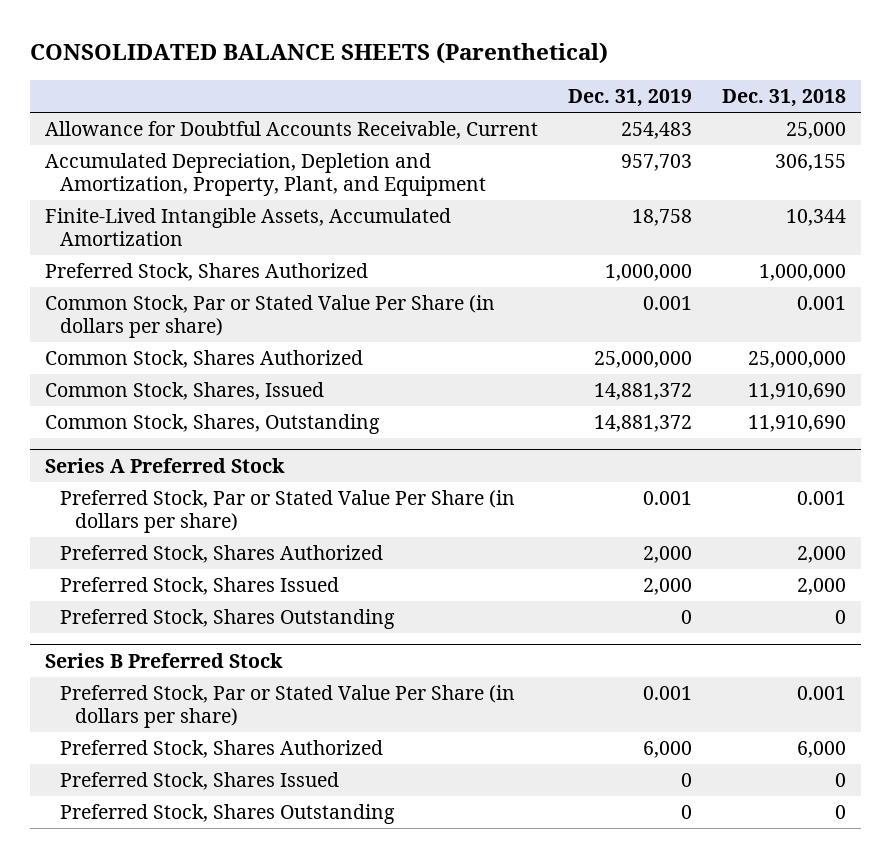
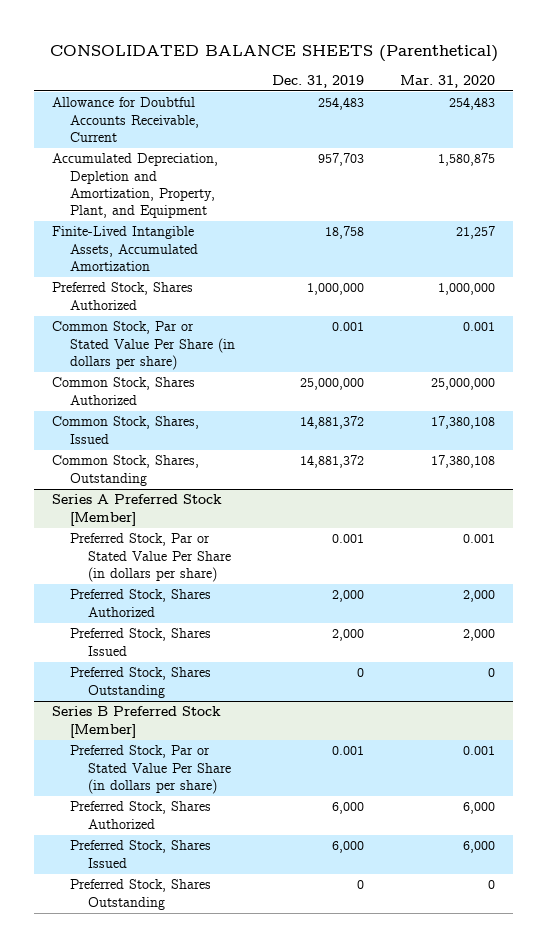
[722,88,847,107] Dec. 31, 2018 -> none
none -> [400,74,496,88] Mar. 31, 2020
[44,457,285,473] Series A Preferred Stock -> [52,494,223,526] Series A Preferred Stock [Member]
[44,652,283,668] Series B Preferred Stock -> [52,706,222,738] Series B Preferred Stock [Member]
[680,773,692,788] 0 -> [331,841,364,854] 6,000

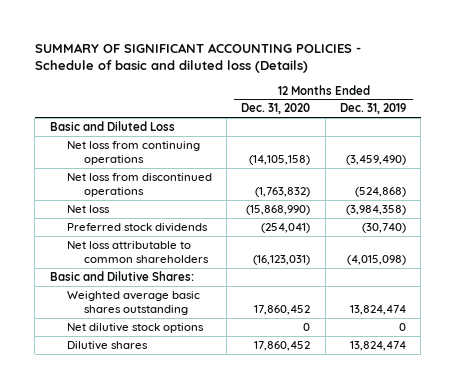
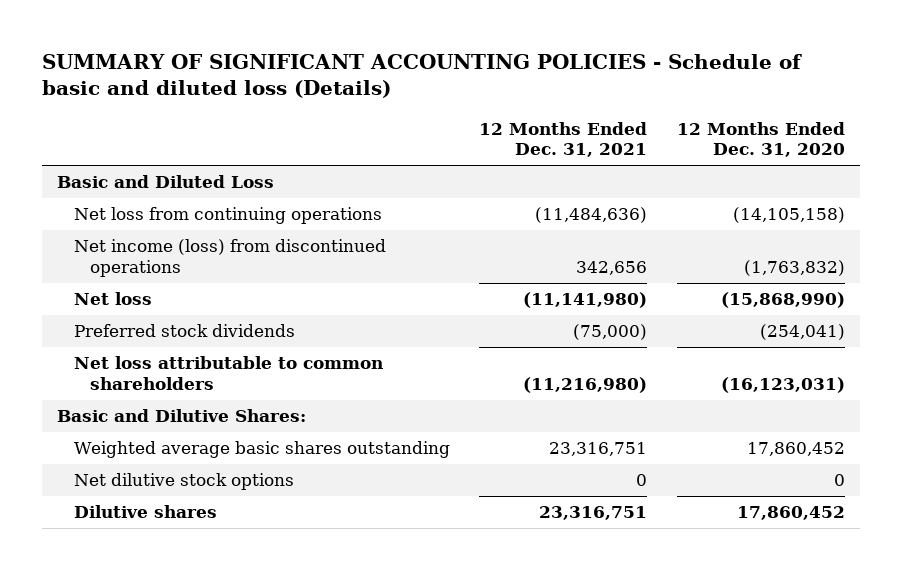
[339,103,406,115] Dec. 31, 2019 -> none
none -> [479,121,648,158] 12 Months Ended Dec. 31, 2021
[66,172,212,198] Net loss from discontinued operations -> [73,239,386,278] Net income (loss) from discontinued operations

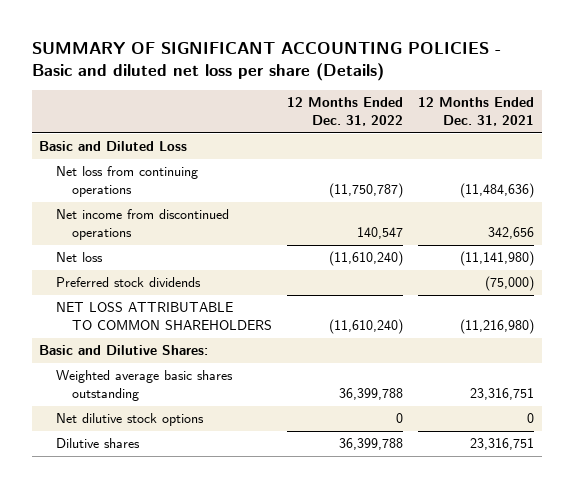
[42,53,803,99] SUMMARY OF SIGNIFICANT ACCOUNTING POLICIES - Schedule of basic and diluted loss (Details) -> [31,41,501,81] SUMMARY OF SIGNIFICANT ACCOUNTING POLICIES - Basic and diluted net loss per share (Details)
[677,121,846,158] 12 Months Ended Dec. 31, 2020 -> none
none -> [286,97,403,127] 12 Months Ended Dec. 31, 2022
[73,239,386,278] Net income (loss) from discontinued operations -> [55,209,229,241] Net income from discontinued operations
[73,356,383,391] Net loss attributable to common shareholders -> [55,302,272,331] NET LOSS ATTRIBUTABLE TO COMMON SHAREHOLDERS

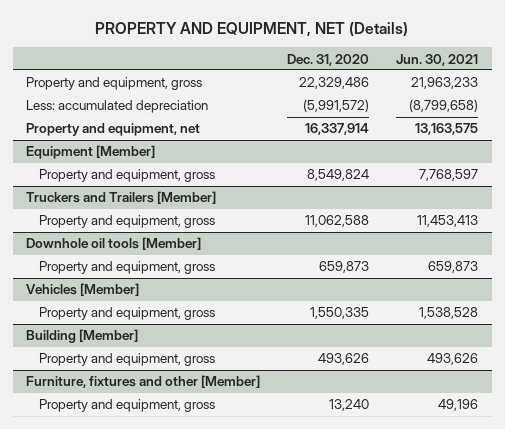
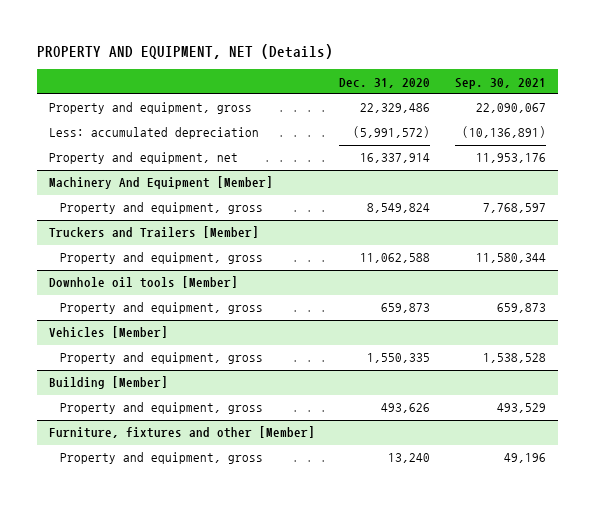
[396,53,479,66] Jun. 30, 2021 -> none
none -> [454,77,546,89] Sep. 30, 2021
[26,145,156,160] Equipment [Member] -> [49,176,274,190] Machinery And Equipment [Member]

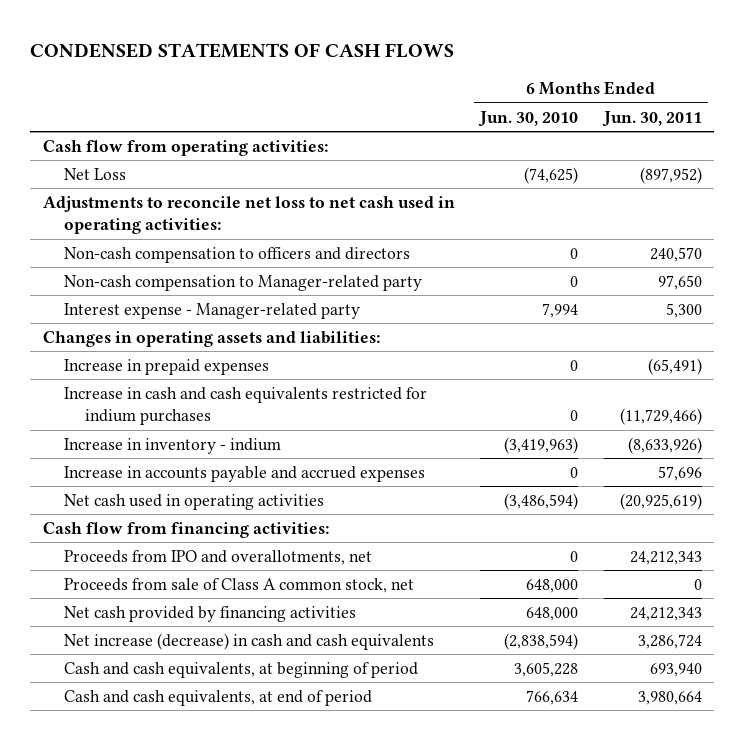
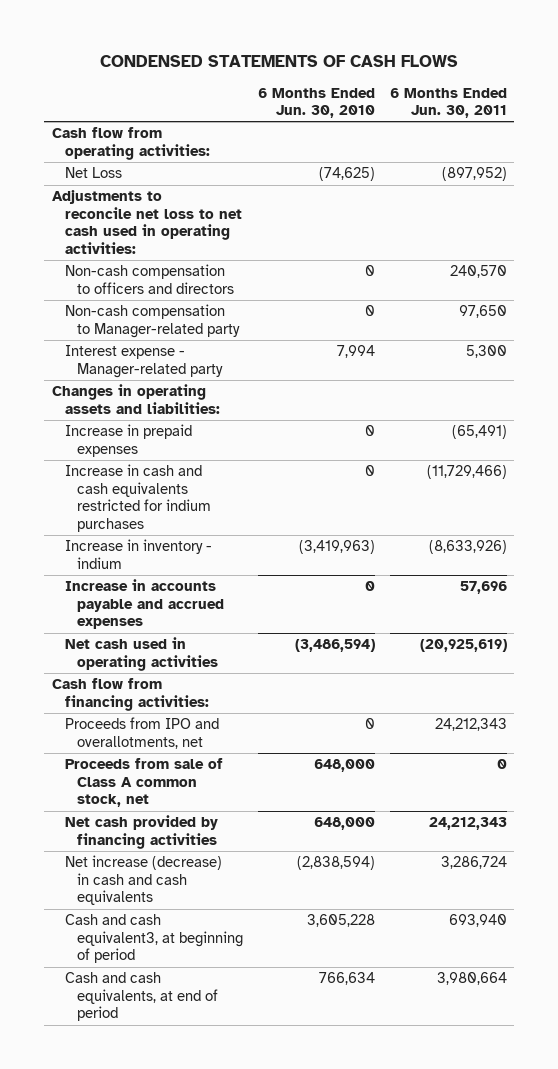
[63,661,418,678] Cash and cash equivalents, at beginning of period -> [64,914,244,964] Cash and cash equivalent3, at beginning of period

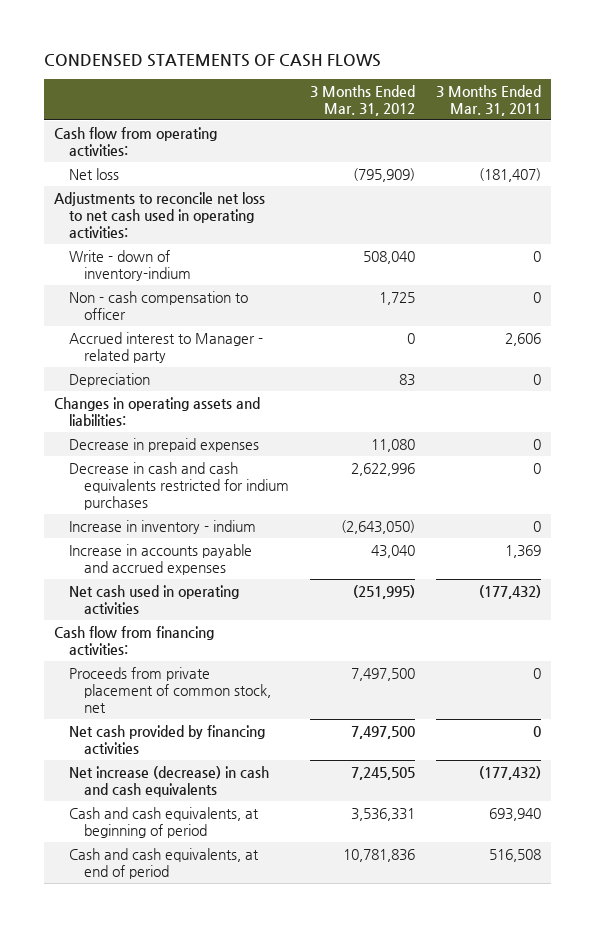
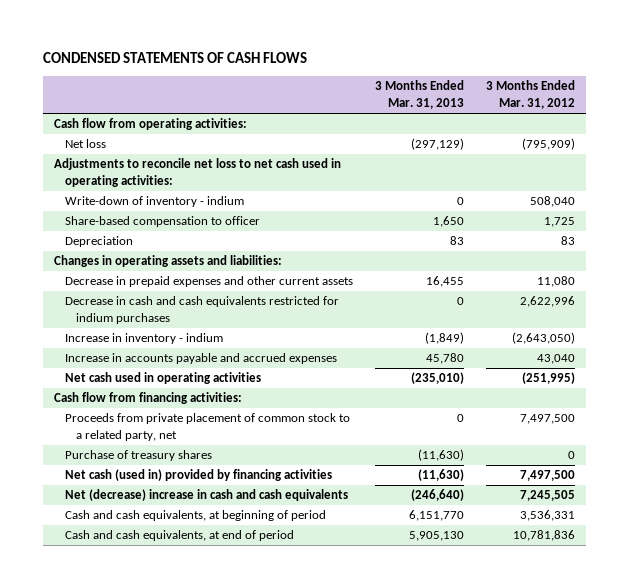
[435,84,541,116] 3 Months Ended Mar. 31, 2011 -> none
none -> [374,80,464,110] 3 Months Ended Mar. 31, 2013
[69,331,264,363] Accrued interest to Manager - related party -> none
[69,249,192,281] Write - down of inventory-indium -> [64,196,244,208] Write-down of inventory - indium
[69,290,249,320] Non - cash compensation to officer -> [64,216,260,228] Share-based compensation to officer
[69,437,260,452] Decrease in prepaid expenses -> [64,276,353,288] Decrease in prepaid expenses and other current assets
[69,666,272,713] Proceeds from private placement of common stock, net -> [64,413,350,442] Proceeds from private placement of common stock to a related party, net
none -> [64,450,212,462] Purchase of treasury shares
[69,724,266,754] Net cash provided by financing activities -> [64,469,332,482] Net cash (used in) provided by financing activities
[69,765,270,797] Net increase (decrease) in cash and cash equivalents -> [64,489,348,502] Net (decrease) increase in cash and cash equivalents

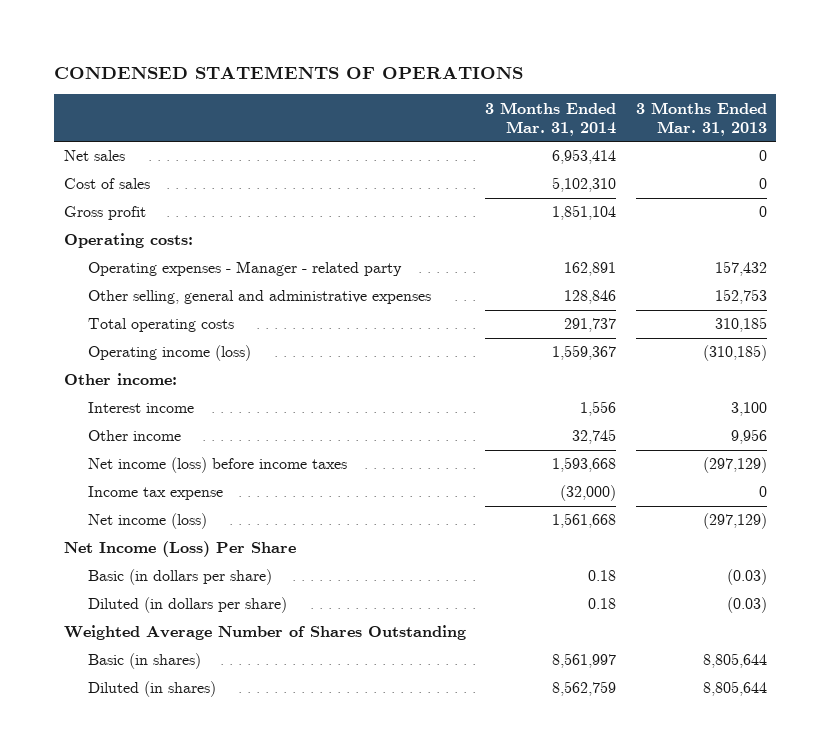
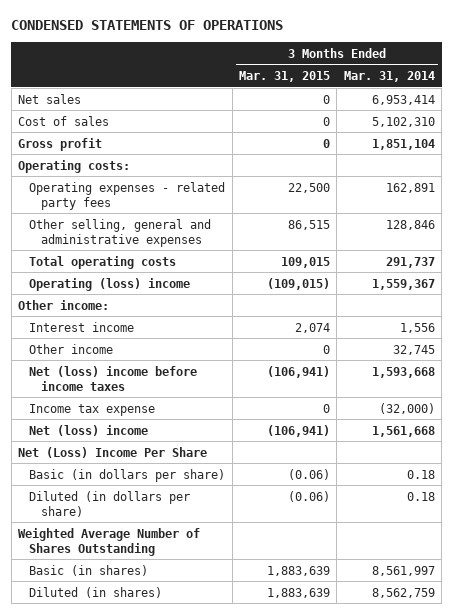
[635,101,767,136] 3 Months Ended Mar. 31, 2013 -> none
none -> [239,70,331,82] Mar. 31, 2015
[87,261,402,277] Operating expenses - Manager - related party -> [29,181,226,210] Operating expenses - related party fees
[87,345,251,362] Operating income (loss) -> [29,277,191,291] Operating (loss) income
[87,457,347,474] Net income (loss) before income taxes -> [29,365,198,391] Net (loss) income before income taxes
[87,513,207,530] Net income (loss) -> [29,424,149,436] Net (loss) income
[63,541,296,558] Net Income (Loss) Per Share -> [17,446,207,458] Net (Loss) Income Per Share

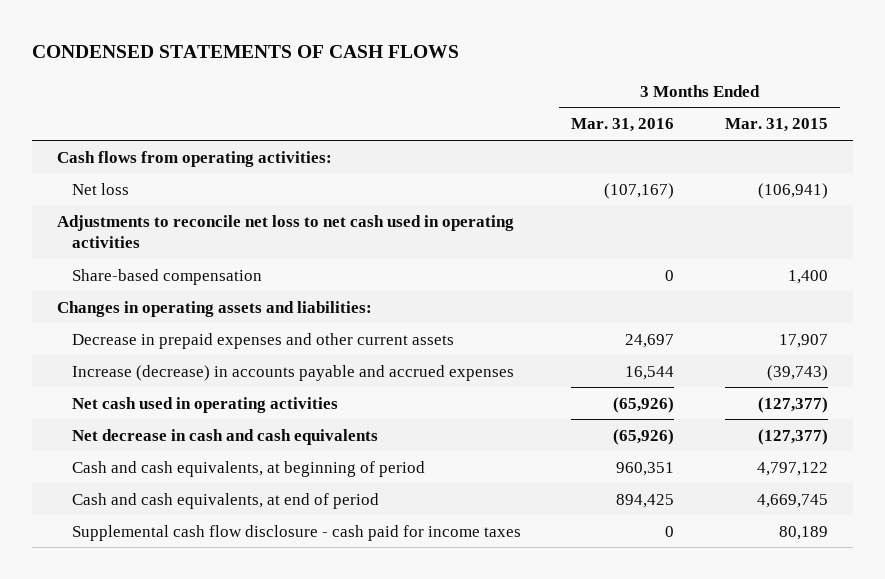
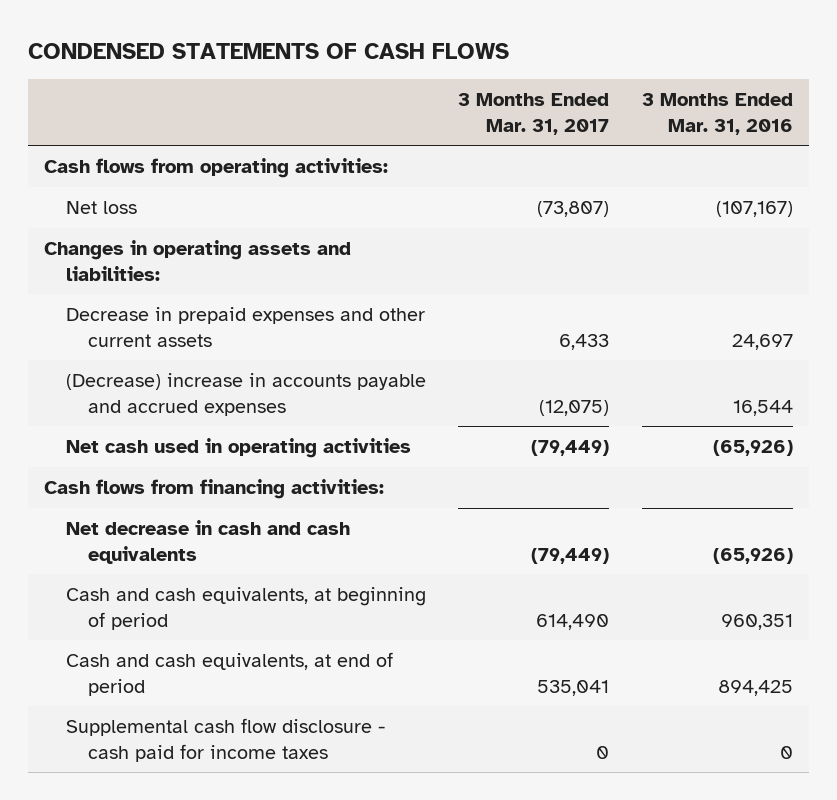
[724,118,828,133] Mar. 31, 2015 -> none
none -> [458,92,610,135] 3 Months Ended Mar. 31, 2017
[57,214,515,249] Adjustments to reconcile net loss to net cash used in operating activities -> none
[71,268,262,285] Share-based compensation -> none
[71,364,514,381] Increase (decrease) in accounts payable and accrued expenses -> [66,373,427,416] (Decrease) increase in accounts payable and accrued expenses
none -> [44,479,385,500] Cash flows from financing activities:

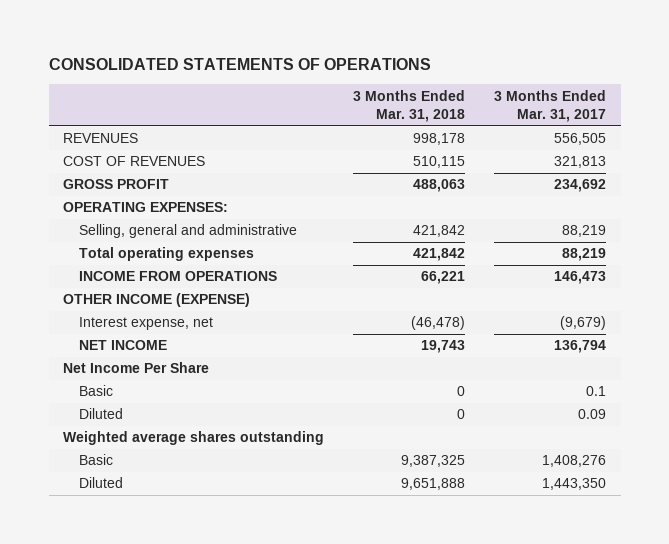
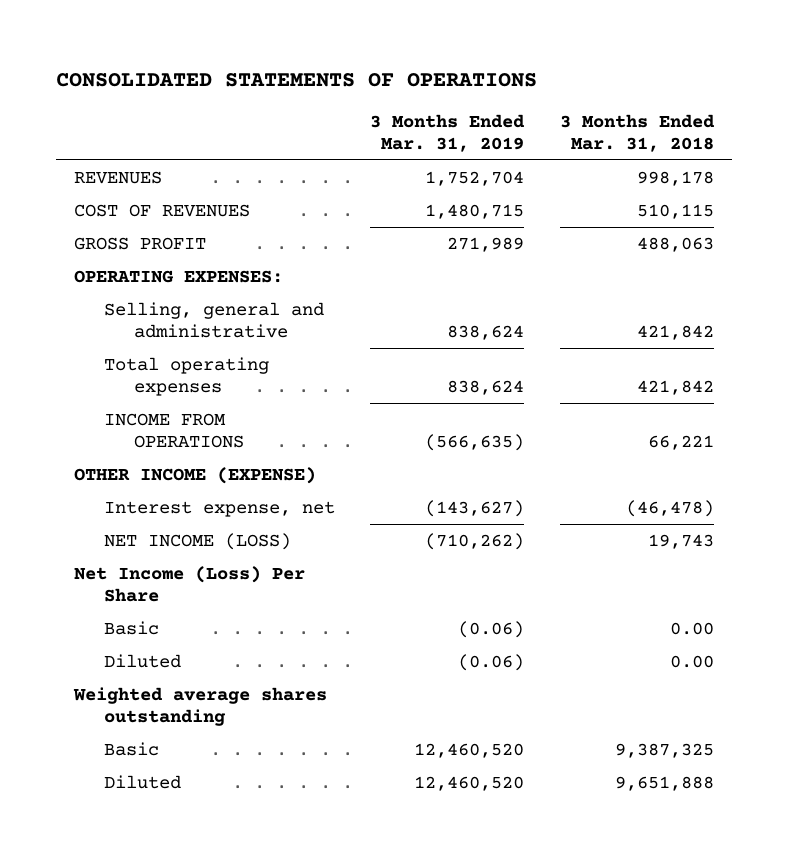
[494,89,607,122] 3 Months Ended Mar. 31, 2017 -> none
none -> [370,113,526,152] 3 Months Ended Mar. 31, 2019
[79,340,168,351] NET INCOME -> [103,533,291,551] NET INCOME (LOSS)
[63,362,210,374] Net Income Per Share -> [73,566,305,603] Net Income (Loss) Per Share
[457,386,466,397] 0 -> [670,622,715,636] 0.00
[457,409,466,420] 0 -> [670,655,715,669] 0.00

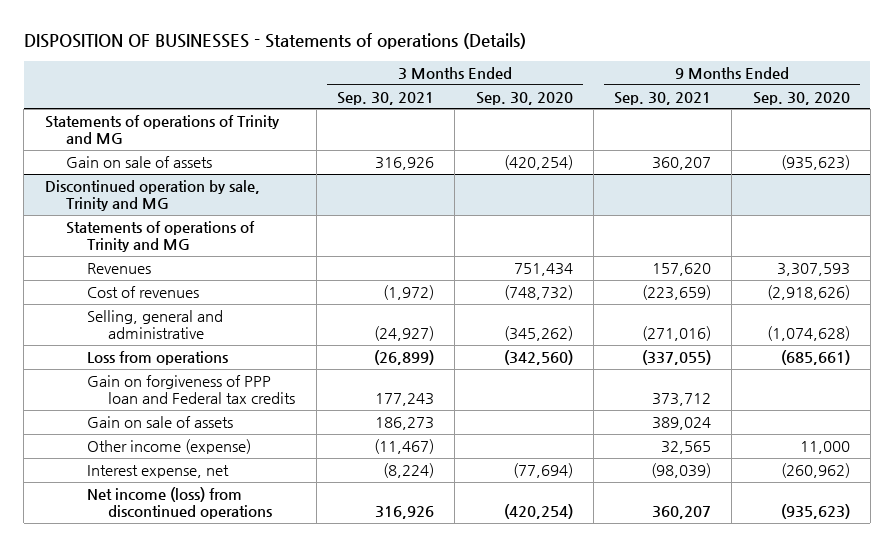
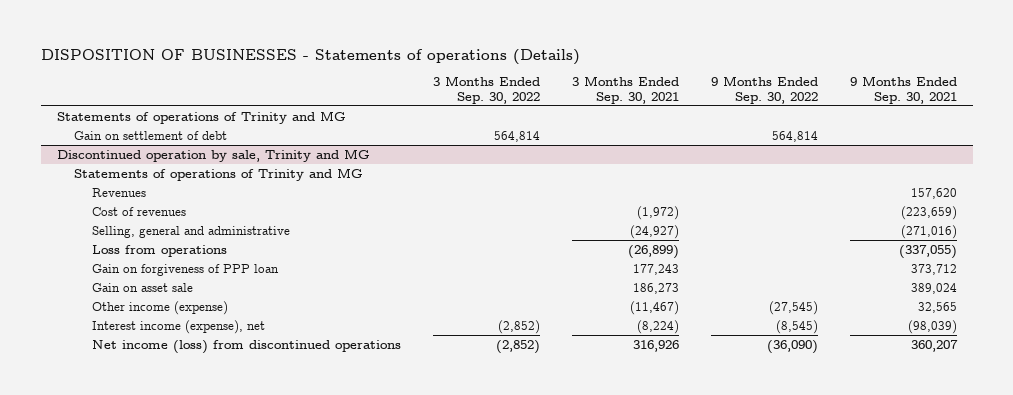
[475,91,573,105] Sep. 30, 2020 -> none
[752,91,850,105] Sep. 30, 2020 -> none
none -> [432,76,540,105] 3 Months Ended Sep. 30, 2022
none -> [710,76,818,105] 9 Months Ended Sep. 30, 2022
[65,155,212,168] Gain on sale of assets -> none
none -> [74,130,228,140] Gain on settlement of debt
[87,374,296,404] Gain on forgiveness of PPP loan and Federal tax credits -> [91,263,279,276] Gain on forgiveness of PPP loan
[87,415,234,428] Gain on sale of assets -> [91,282,193,292] Gain on asset sale
[87,464,230,478] Interest expense, net -> [91,319,265,334] Interest income (expense), net

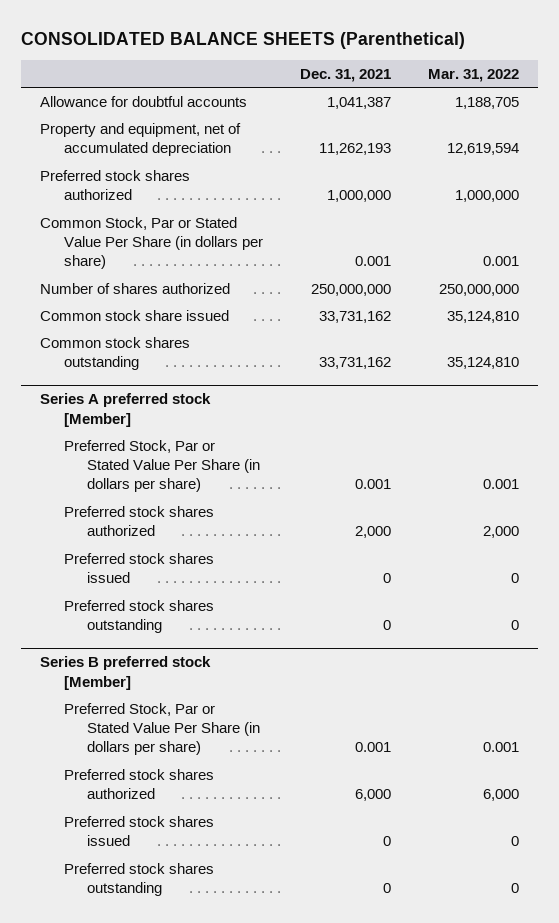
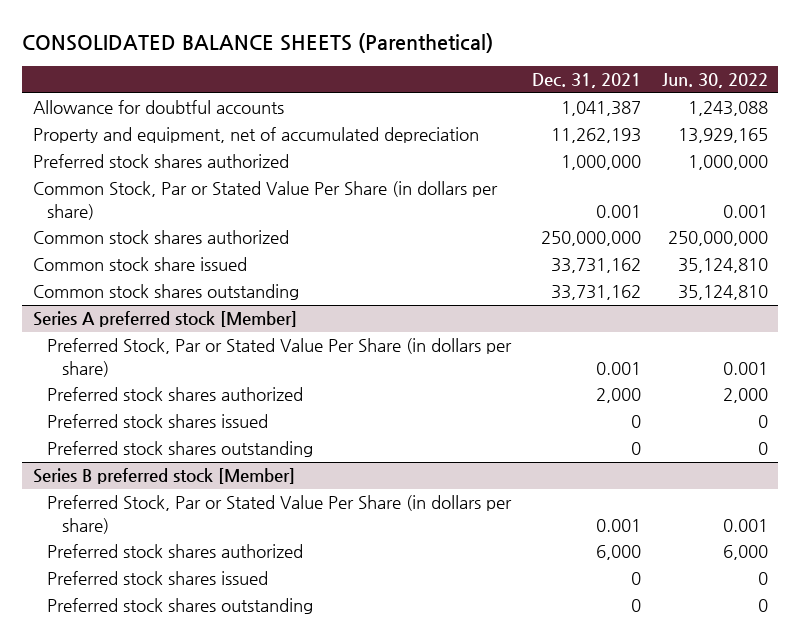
[427,68,519,82] Mar. 31, 2022 -> none
none -> [661,73,768,89] Jun. 30, 2022
[39,282,230,294] Number of shares authorized -> [32,230,289,245] Common stock shares authorized

